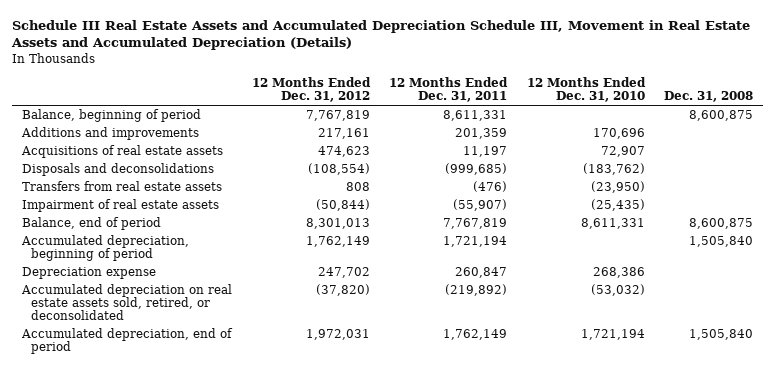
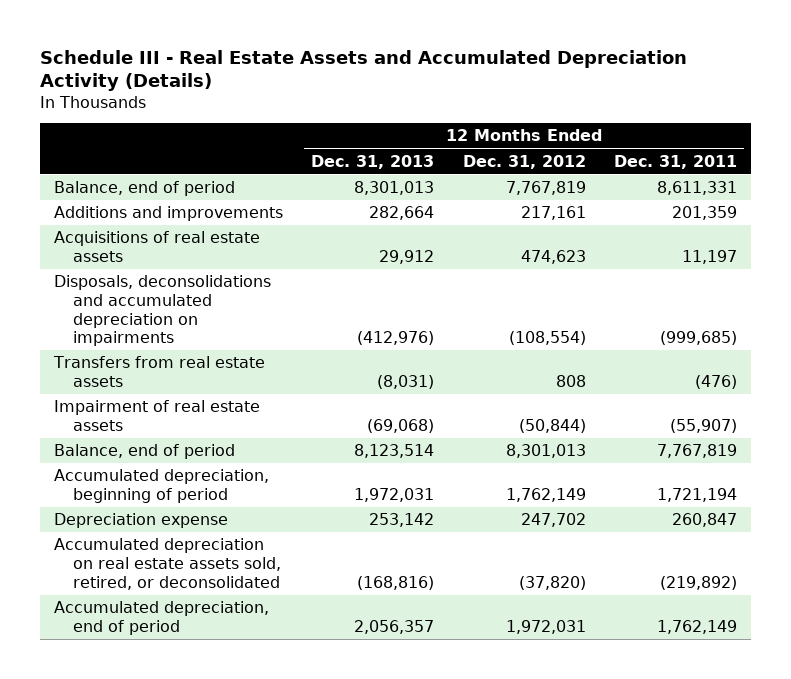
[11,19,751,51] Schedule III Real Estate Assets and Accumulated Depreciation Schedule III, Movement in Real Estate Assets and Accumulated Depreciation (Details) -> [39,49,687,92] Schedule III - Real Estate Assets and Accumulated Depreciation Activity (Details)
[526,77,646,103] 12 Months Ended Dec. 31, 2010 -> none
[664,91,754,103] Dec. 31, 2008 -> none
none -> [311,154,435,169] Dec. 31, 2013
[21,109,201,123] Balance, beginning of period -> [54,181,236,197] Balance, end of period
[21,163,214,177] Disposals and deconsolidations -> [54,275,272,347] Disposals, deconsolidations and accumulated depreciation on impairments

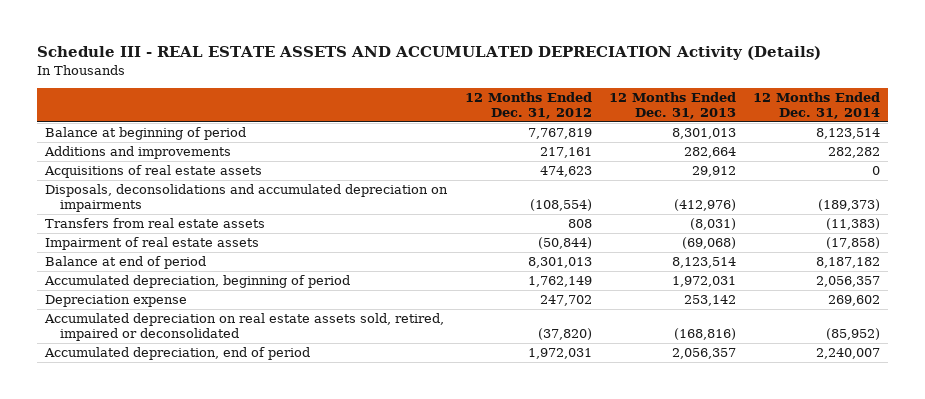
[39,49,687,92] Schedule III - Real Estate Assets and Accumulated Depreciation Activity (Details) -> [36,46,821,61] Schedule III - REAL ESTATE ASSETS AND ACCUMULATED DEPRECIATION Activity (Details)
[613,154,737,169] Dec. 31, 2011 -> none
none -> [752,91,880,120] 12 Months Ended Dec. 31, 2014
[54,181,236,197] Balance, end of period -> [45,127,247,141] Balance at beginning of period
[54,444,236,460] Balance, end of period -> [45,256,207,270] Balance at end of period
[54,538,282,590] Accumulated depreciation on real estate assets sold, retired, or deconsolidated -> [44,313,445,342] Accumulated depreciation on real estate assets sold, retired, impaired or deconsolidated

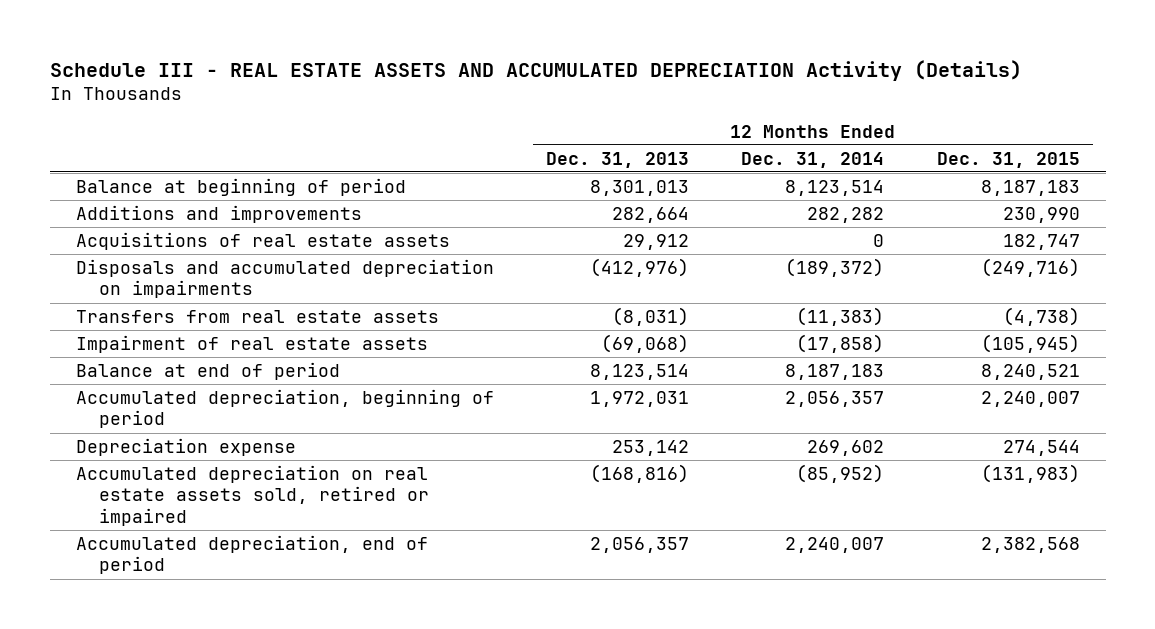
[464,91,592,120] 12 Months Ended Dec. 31, 2012 -> none
none -> [936,151,1080,168] Dec. 31, 2015
[45,184,449,213] Disposals, deconsolidations and accumulated depreciation on impairments -> [75,258,494,299] Disposals and accumulated depreciation on impairments
[817,199,880,212] (189,373) -> [785,257,885,277] (189,372)
[815,257,880,269] 8,187,182 -> [785,363,885,380] 8,187,183
[44,313,445,342] Accumulated depreciation on real estate assets sold, retired, impaired or deconsolidated -> [75,464,429,526] Accumulated depreciation on real estate assets sold, retired or impaired

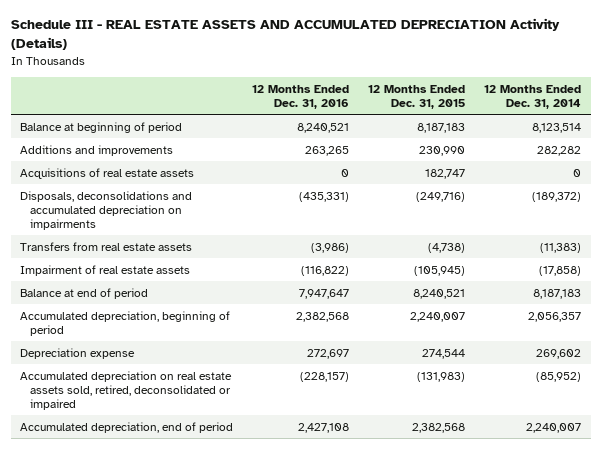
[545,151,689,168] Dec. 31, 2013 -> none
none -> [252,84,350,109] 12 Months Ended Dec. 31, 2016
[75,258,494,299] Disposals and accumulated depreciation on impairments -> [20,190,193,230] Disposals, deconsolidations and accumulated depreciation on impairments
[75,464,429,526] Accumulated depreciation on real estate assets sold, retired or impaired -> [20,370,233,410] Accumulated depreciation on real estate assets sold, retired, deconsolidated or impaired

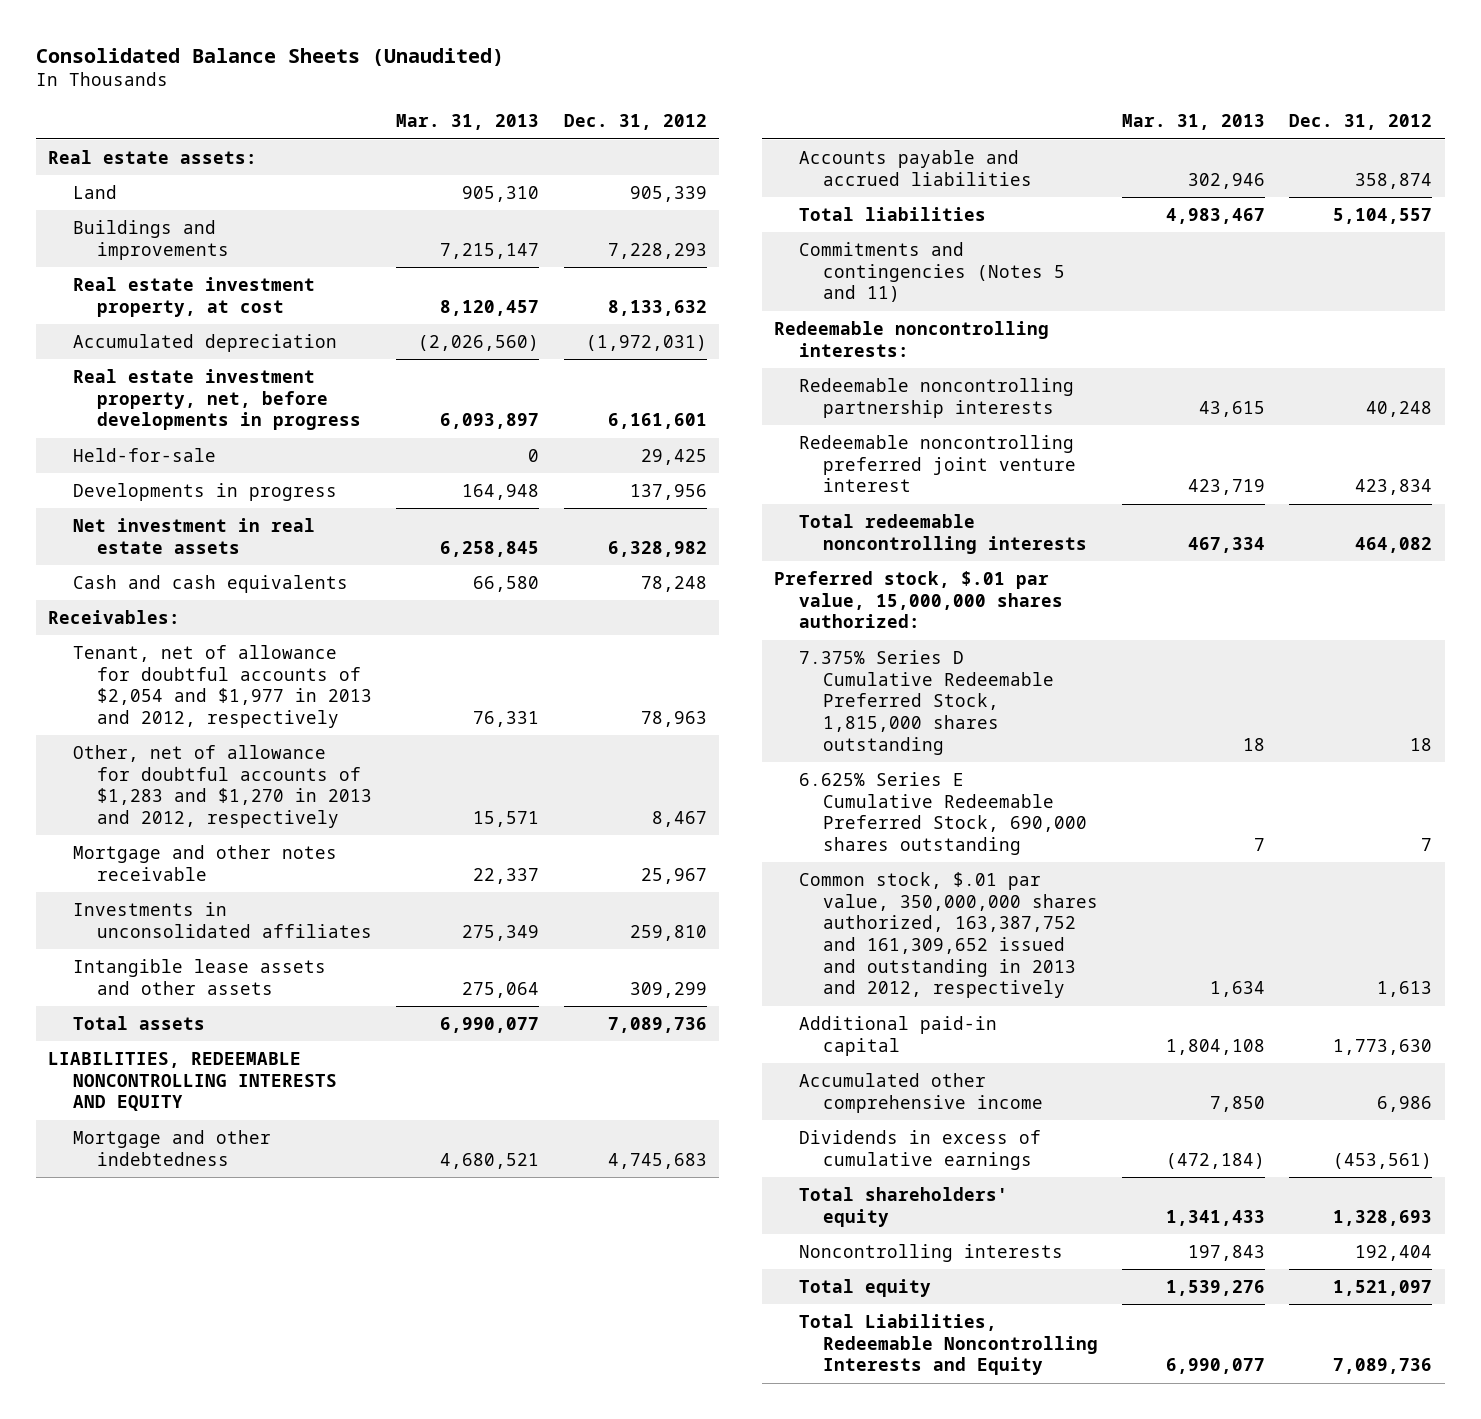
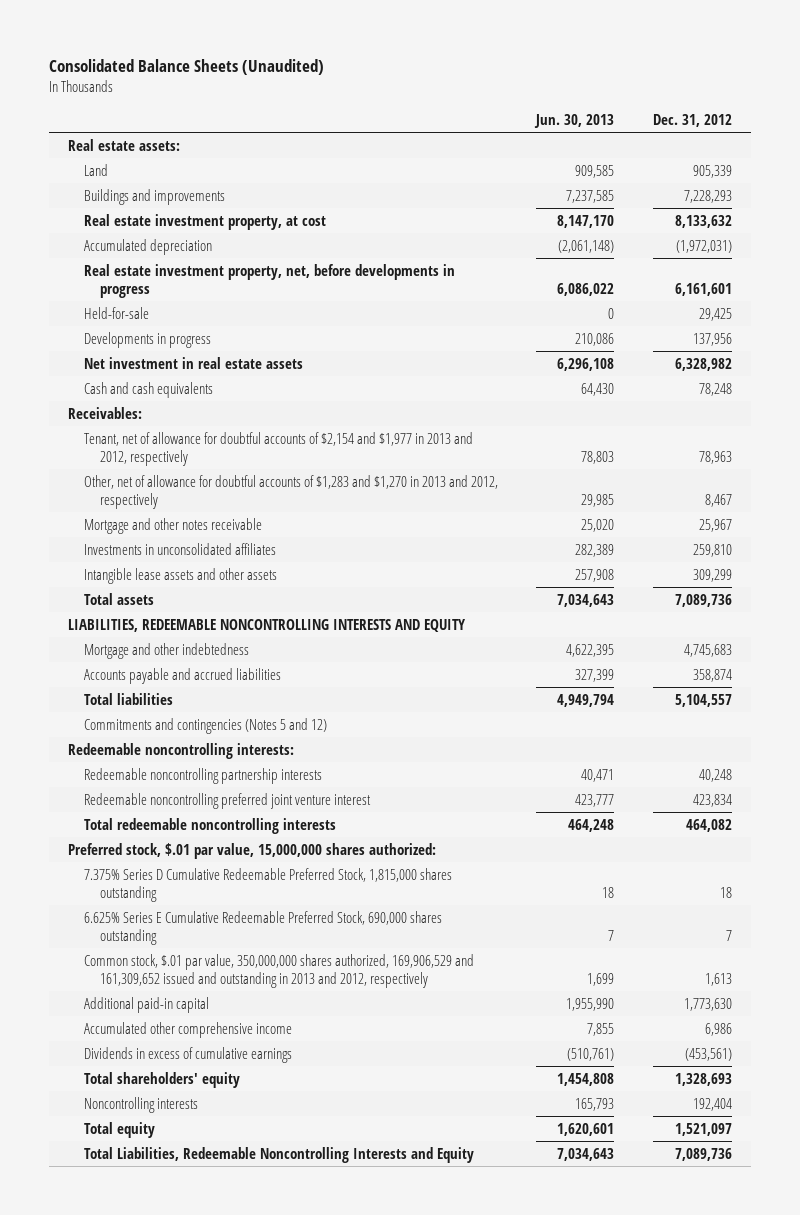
[396,114,540,131] Mar. 31, 2013 -> none
none -> [534,113,615,128] Jun. 30, 2013
[72,644,373,728] Tenant, net of allowance for doubtful accounts of $2,054 and $1,977 in 2013 and 2012, respectively -> [83,431,473,467] Tenant, net of allowance for doubtful accounts of $2,154 and $1,977 in 2013 and 2012, respectively
[798,241,1066,303] Commitments and contingencies (Notes 5 and 11) -> [83,717,327,734] Commitments and contingencies (Notes 5 and 12)
[798,871,1099,999] Common stock, $.01 par value, 350,000,000 shares authorized, 163,387,752 and 161,309,652 issued and outstanding in 2013 and 2012, respectively -> [83,953,474,989] Common stock, $.01 par value, 350,000,000 shares authorized, 169,906,529 and 161,309,652 issued and outstanding in 2013 and 2012, respectively

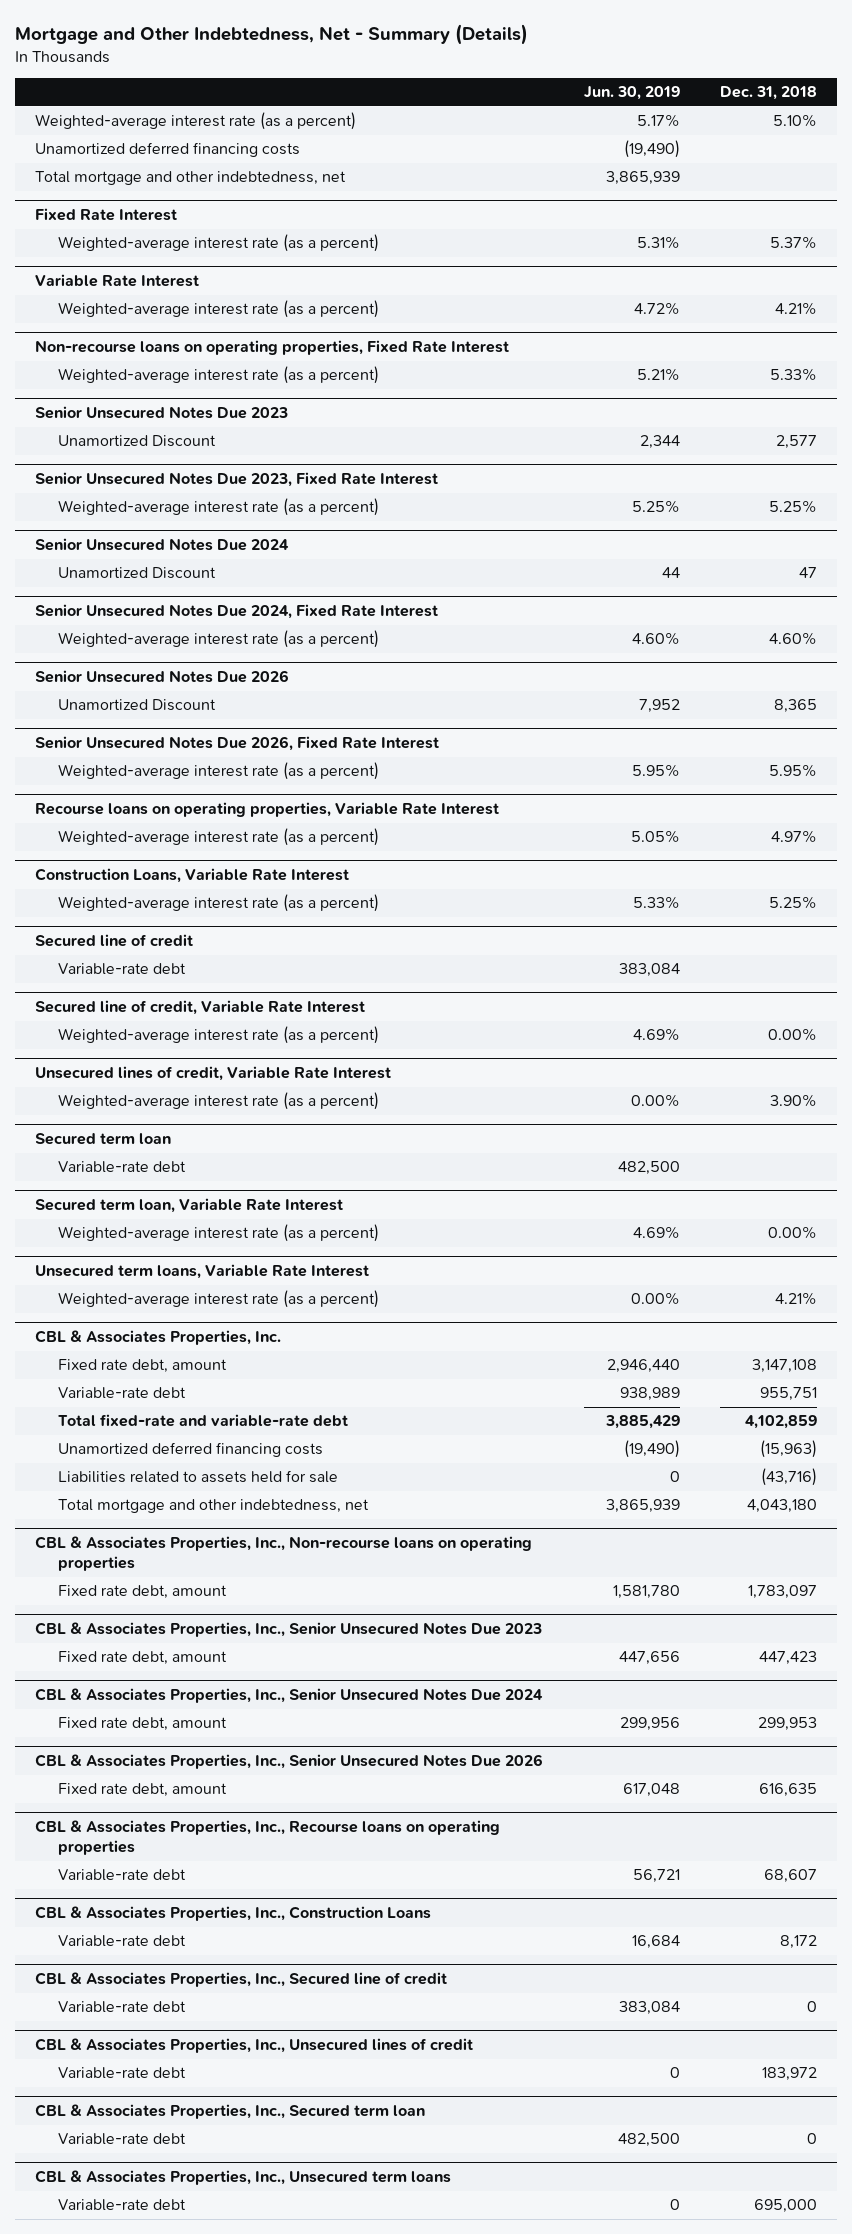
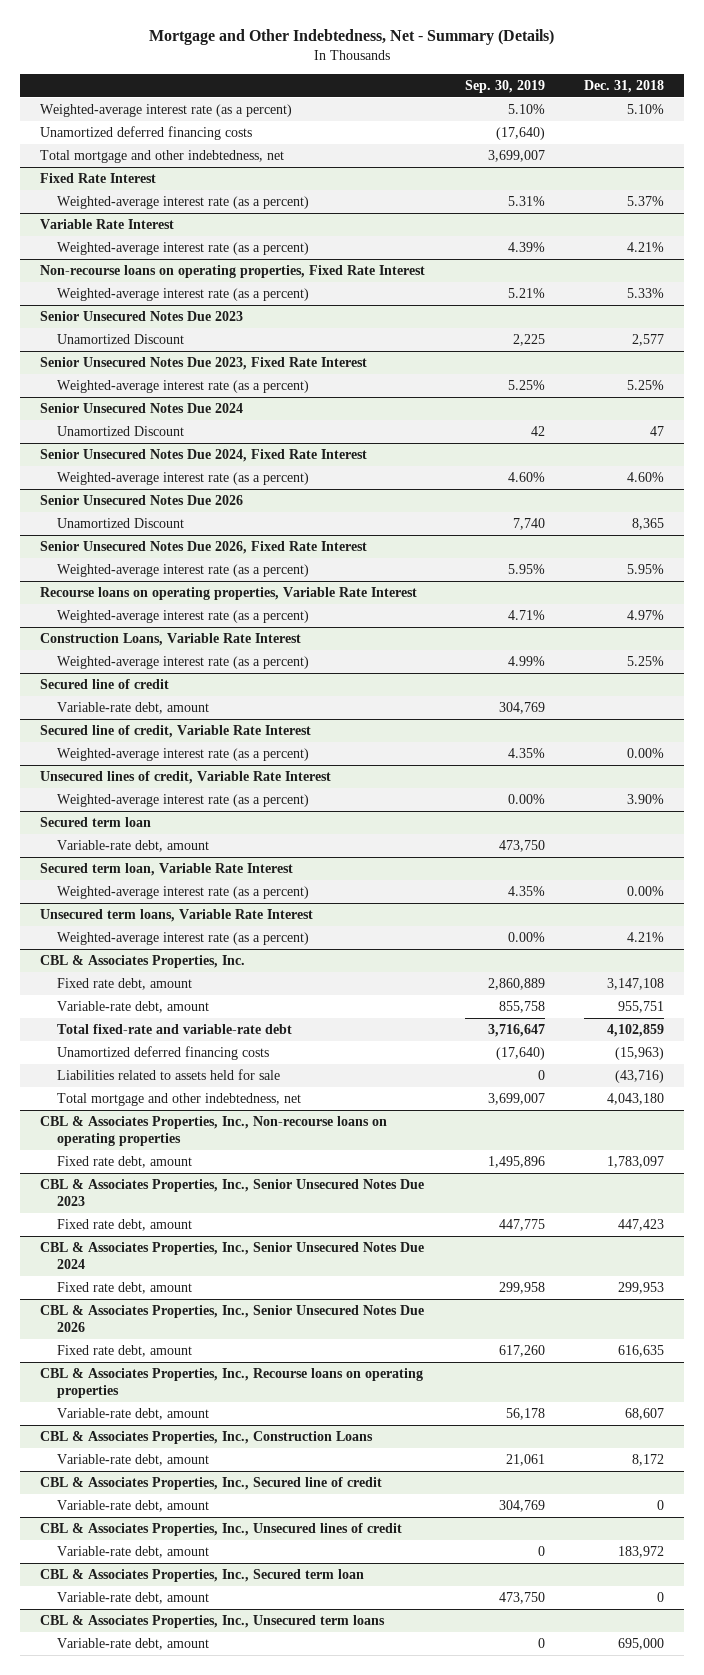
[583,86,680,101] Jun. 30, 2019 -> none
none -> [464,79,545,93] Sep. 30, 2019
[58,963,187,976] Variable-rate debt -> [56,701,209,714] Variable-rate debt, amount
[58,1161,187,1174] Variable-rate debt -> [56,839,209,852] Variable-rate debt, amount
[58,1387,187,1400] Variable-rate debt -> [56,1000,209,1013] Variable-rate debt, amount
[58,1869,187,1882] Variable-rate debt -> [56,1407,209,1420] Variable-rate debt, amount
[58,1935,187,1948] Variable-rate debt -> [56,1453,209,1466] Variable-rate debt, amount
[58,2001,187,2014] Variable-rate debt -> [56,1499,209,1512] Variable-rate debt, amount
[58,2067,187,2080] Variable-rate debt -> [56,1545,209,1558] Variable-rate debt, amount
[58,2133,187,2146] Variable-rate debt -> [56,1591,209,1604] Variable-rate debt, amount
[58,2199,187,2212] Variable-rate debt -> [56,1637,209,1650] Variable-rate debt, amount

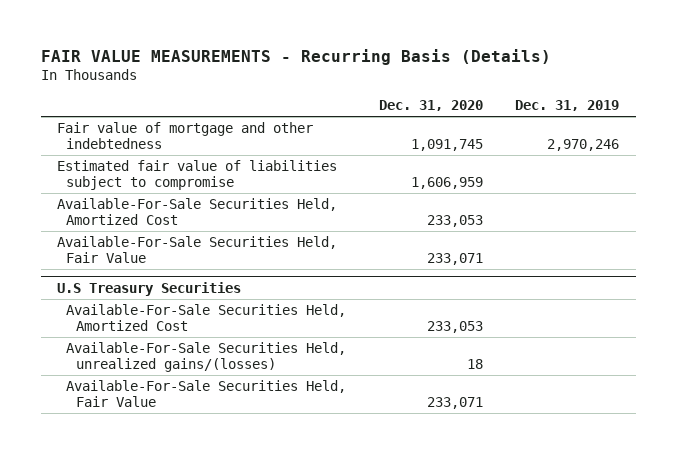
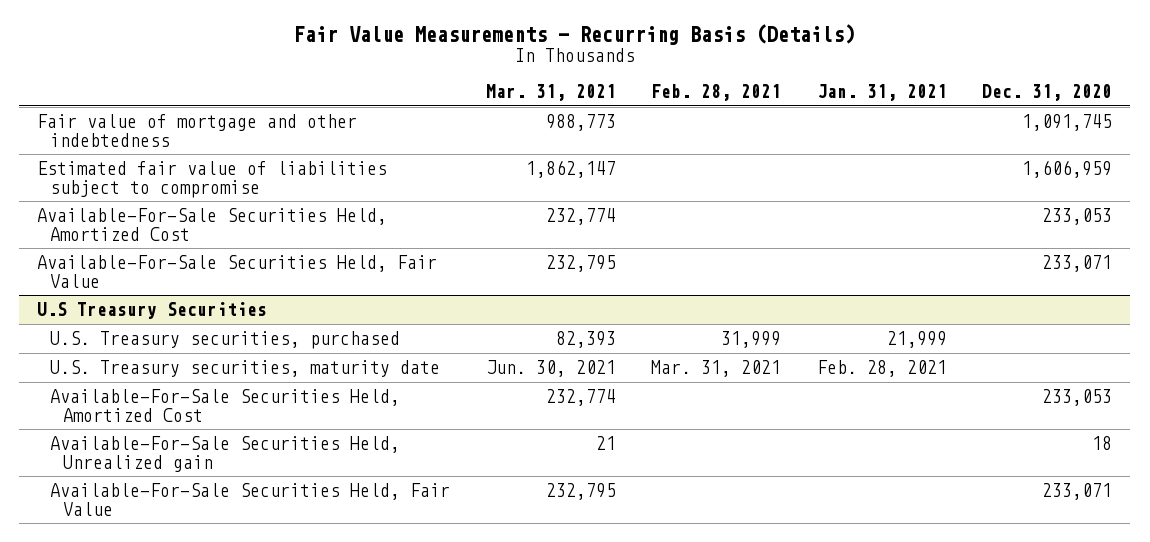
[40,48,551,65] FAIR VALUE MEASUREMENTS - Recurring Basis (Details) -> [293,24,855,46] Fair Value Measurements - Recurring Basis (Details)
[515,99,620,111] Dec. 31, 2019 -> none
none -> [485,84,616,102] Mar. 31, 2021
none -> [651,84,782,102] Feb. 28, 2021
none -> [816,84,947,102] Jan. 31, 2021
none -> [50,331,401,350] U.S. Treasury securities, purchased
none -> [50,360,441,378] U.S. Treasury securities, maturity date
[66,342,347,372] Available-For-Sale Securities Held, unrealized gains/(losses) -> [50,436,401,472] Available-For-Sale Securities Held, Unrealized gain

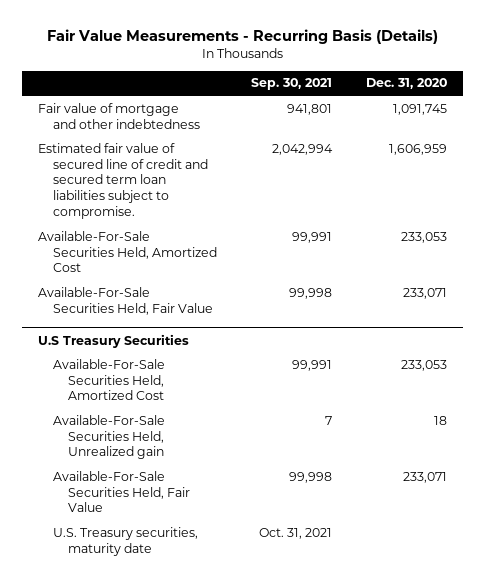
[485,84,616,102] Mar. 31, 2021 -> none
[651,84,782,102] Feb. 28, 2021 -> none
[816,84,947,102] Jan. 31, 2021 -> none
none -> [250,78,332,91] Sep. 30, 2021
[37,161,388,198] Estimated fair value of liabilities subject to compromise -> [38,142,209,220] Estimated fair value of secured line of credit and secured term loan liabilities subject to compromise.
[50,331,401,350] U.S. Treasury securities, purchased -> none
[50,360,441,378] U.S. Treasury securities, maturity date -> [53,526,199,556] U.S. Treasury securities, maturity date

